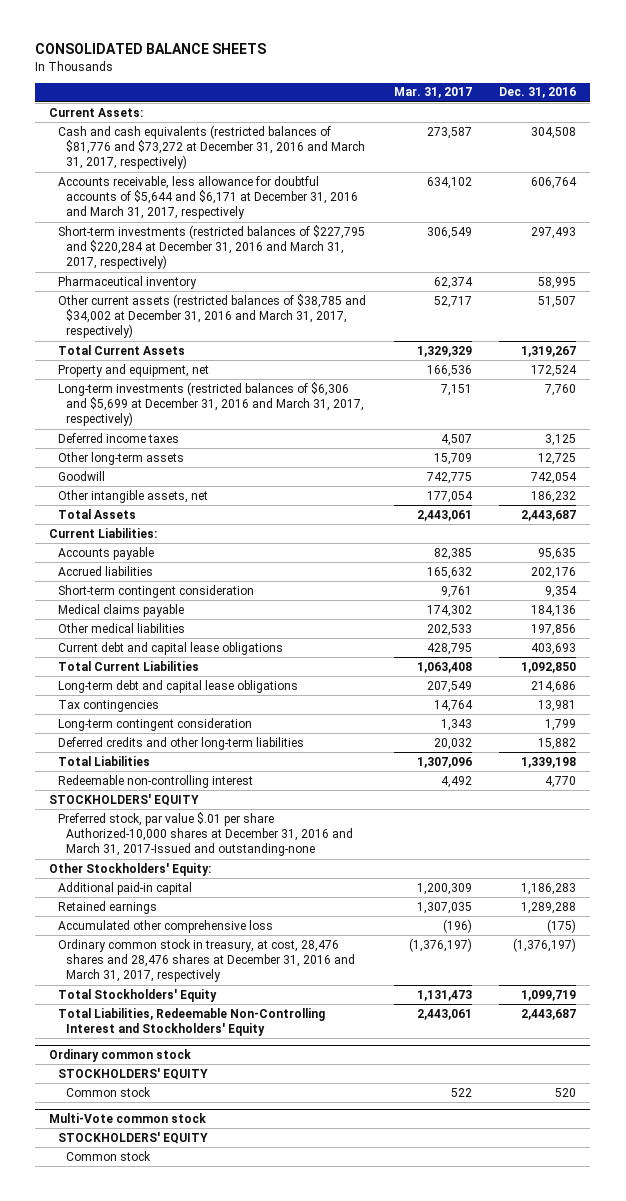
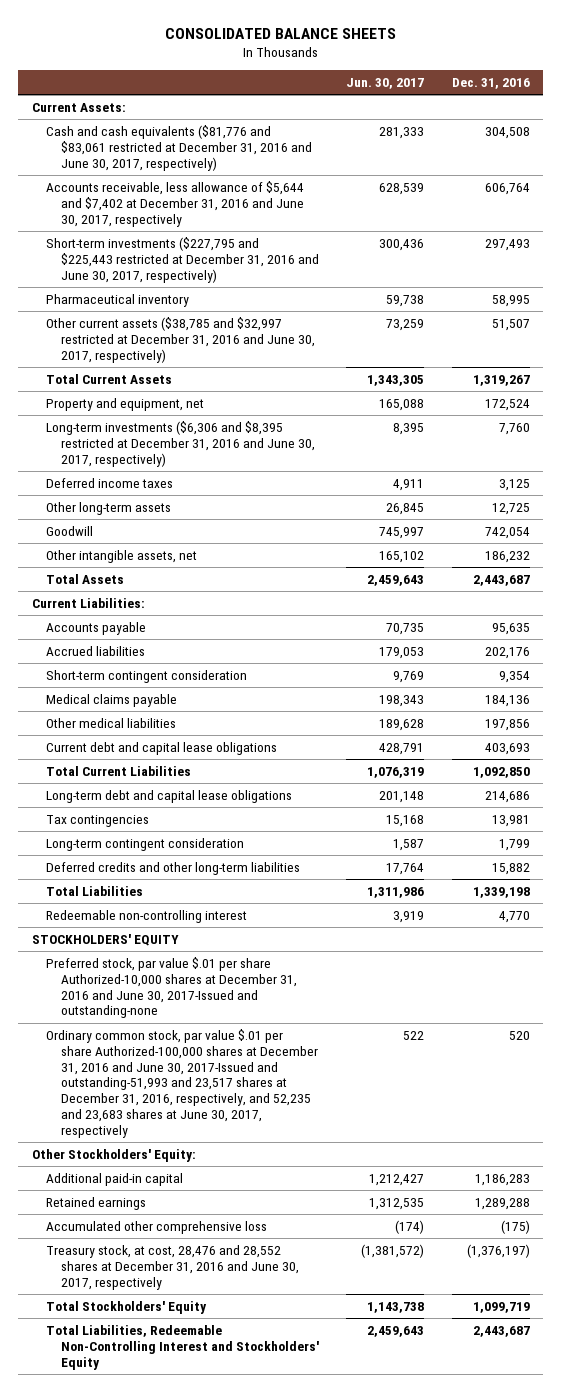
[393,87,472,99] Mar. 31, 2017 -> none
none -> [346,77,425,89] Jun. 30, 2017
[57,124,366,170] Cash and cash equivalents (restricted balances of $81,776 and $73,272 at December 31, 2016 and March 31, 2017, respectively) -> [46,124,312,171] Cash and cash equivalents ($81,776 and $83,061 restricted at December 31, 2016 and June 30, 2017, respectively)
[57,175,359,220] Accounts receivable, less allowance for doubtful accounts of $5,644 and $6,171 at December 31, 2016 and March 31, 2017, respectively -> [46,180,305,227] Accounts receivable, less allowance of $5,644 and $7,402 at December 31, 2016 and June 30, 2017, respectively
[57,224,365,270] Short-term investments (restricted balances of $227,795 and $220,284 at December 31, 2016 and March 31, 2017, respectively) -> [46,236,319,283] Short-term investments ($227,795 and $225,443 restricted at December 31, 2016 and June 30, 2017, respectively)
[57,293,366,339] Other current assets (restricted balances of $38,785 and $34,002 at December 31, 2016 and March 31, 2017, respectively) -> [46,316,315,363] Other current assets ($38,785 and $32,997 restricted at December 31, 2016 and June 30, 2017, respectively)
[57,381,365,427] Long-term investments (restricted balances of $6,306 and $5,699 at December 31, 2016 and March 31, 2017, respectively) -> [46,420,315,467] Long-term investments ($6,306 and $8,395 restricted at December 31, 2016 and June 30, 2017, respectively)
[57,811,354,857] Preferred stock, par value $.01 per share Authorized-10,000 shares at December 31, 2016 and March 31, 2017-Issued and outstanding-none -> [46,956,297,1019] Preferred stock, par value $.01 per share Authorized-10,000 shares at December 31, 2016 and June 30, 2017-Issued and outstanding-none
none -> [46,1028,318,1139] Ordinary common stock, par value $.01 per share Authorized-100,000 shares at December 31, 2016 and June 30, 2017-Issued and outstanding-51,993 and 23,517 shares at December 31, 2016, respectively, and 52,235 and 23,683 shares at June 30, 2017, respectively
[57,938,356,983] Ordinary common stock in treasury, at cost, 28,476 shares and 28,476 shares at December 31, 2016 and March 31, 2017, respectively -> [46,1244,299,1290] Treasury stock, at cost, 28,476 and 28,552 shares at December 31, 2016 and June 30, 2017, respectively
[49,1049,192,1063] Ordinary common stock -> none
[57,1067,208,1080] STOCKHOLDERS' EQUITY -> none
[66,1086,152,1097] Common stock -> none
[49,1113,207,1124] Multi-Vote common stock -> none
[57,1131,208,1144] STOCKHOLDERS' EQUITY -> none
[66,1150,152,1161] Common stock -> none

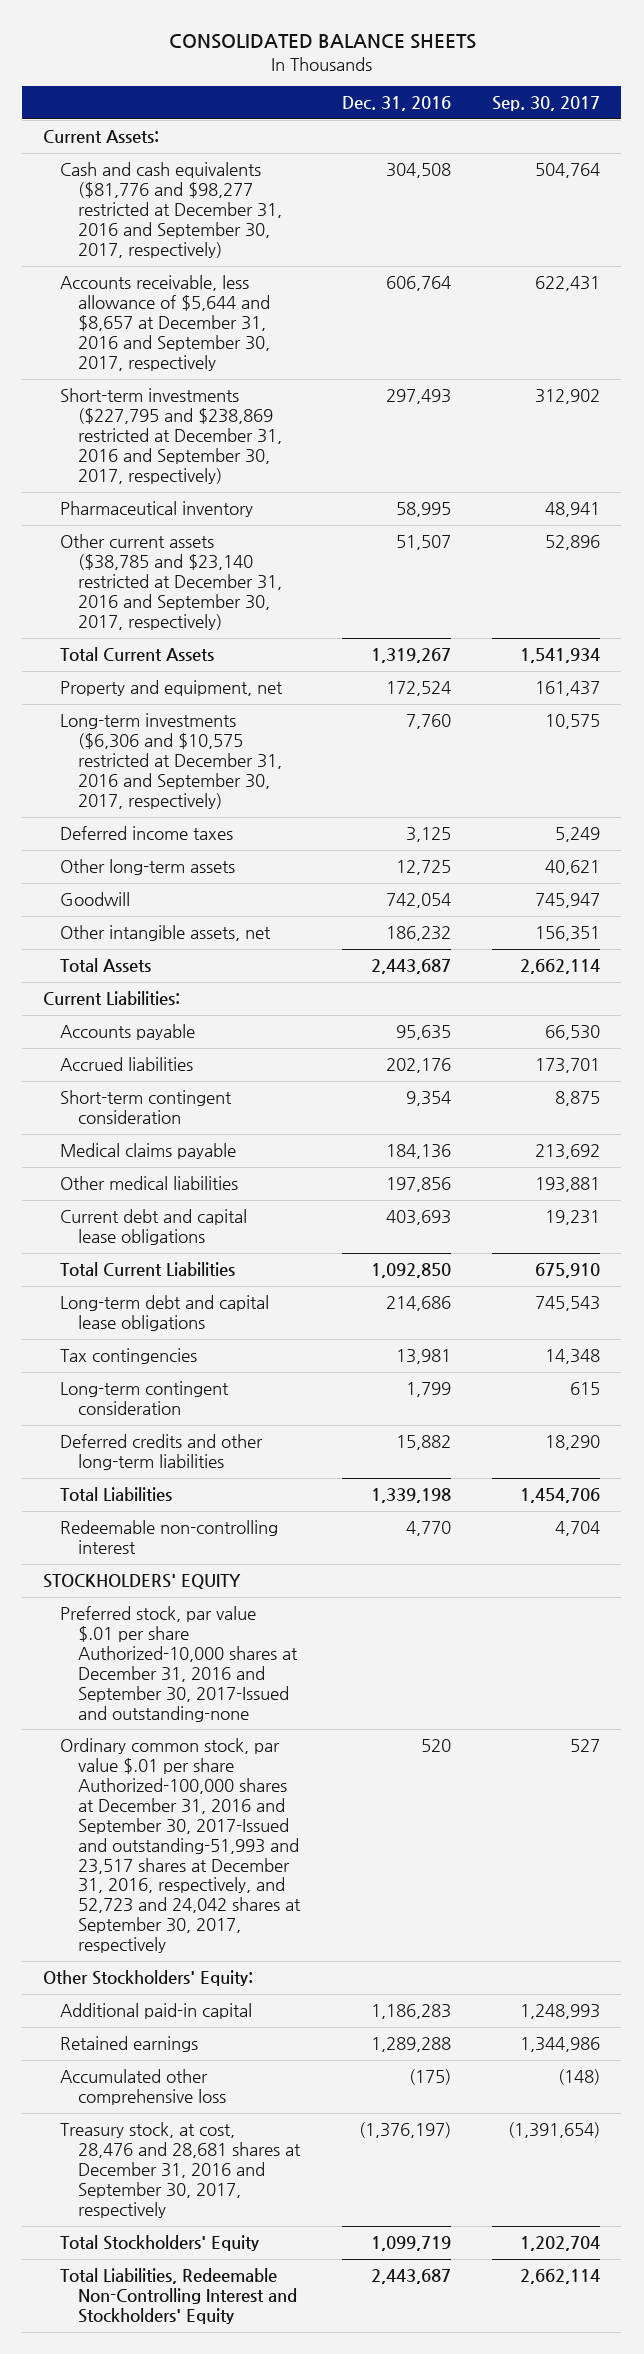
[346,77,425,89] Jun. 30, 2017 -> none
none -> [492,96,601,112] Sep. 30, 2017
[46,124,312,171] Cash and cash equivalents ($81,776 and $83,061 restricted at December 31, 2016 and June 30, 2017, respectively) -> [60,162,282,258] Cash and cash equivalents ($81,776 and $98,277 restricted at December 31, 2016 and September 30, 2017, respectively)
[46,180,305,227] Accounts receivable, less allowance of $5,644 and $7,402 at December 31, 2016 and June 30, 2017, respectively -> [60,275,270,371] Accounts receivable, less allowance of $5,644 and $8,657 at December 31, 2016 and September 30, 2017, respectively
[46,236,319,283] Short-term investments ($227,795 and $225,443 restricted at December 31, 2016 and June 30, 2017, respectively) -> [60,388,282,484] Short-term investments ($227,795 and $238,869 restricted at December 31, 2016 and September 30, 2017, respectively)
[46,316,315,363] Other current assets ($38,785 and $32,997 restricted at December 31, 2016 and June 30, 2017, respectively) -> [60,534,282,630] Other current assets ($38,785 and $23,140 restricted at December 31, 2016 and September 30, 2017, respectively)
[46,420,315,467] Long-term investments ($6,306 and $8,395 restricted at December 31, 2016 and June 30, 2017, respectively) -> [60,713,282,809] Long-term investments ($6,306 and $10,575 restricted at December 31, 2016 and September 30, 2017, respectively)
[46,956,297,1019] Preferred stock, par value $.01 per share Authorized-10,000 shares at December 31, 2016 and June 30, 2017-Issued and outstanding-none -> [60,1606,298,1722] Preferred stock, par value $.01 per share Authorized-10,000 shares at December 31, 2016 and September 30, 2017-Issued and outstanding-none
[46,1028,318,1139] Ordinary common stock, par value $.01 per share Authorized-100,000 shares at December 31, 2016 and June 30, 2017-Issued and outstanding-51,993 and 23,517 shares at December 31, 2016, respectively, and 52,235 and 23,683 shares at June 30, 2017, respectively -> [60,1738,301,1954] Ordinary common stock, par value $.01 per share Authorized-100,000 shares at December 31, 2016 and September 30, 2017-Issued and outstanding-51,993 and 23,517 shares at December 31, 2016, respectively, and 52,723 and 24,042 shares at September 30, 2017, respectively
[46,1244,299,1290] Treasury stock, at cost, 28,476 and 28,552 shares at December 31, 2016 and June 30, 2017, respectively -> [60,2122,301,2218] Treasury stock, at cost, 28,476 and 28,681 shares at December 31, 2016 and September 30, 2017, respectively

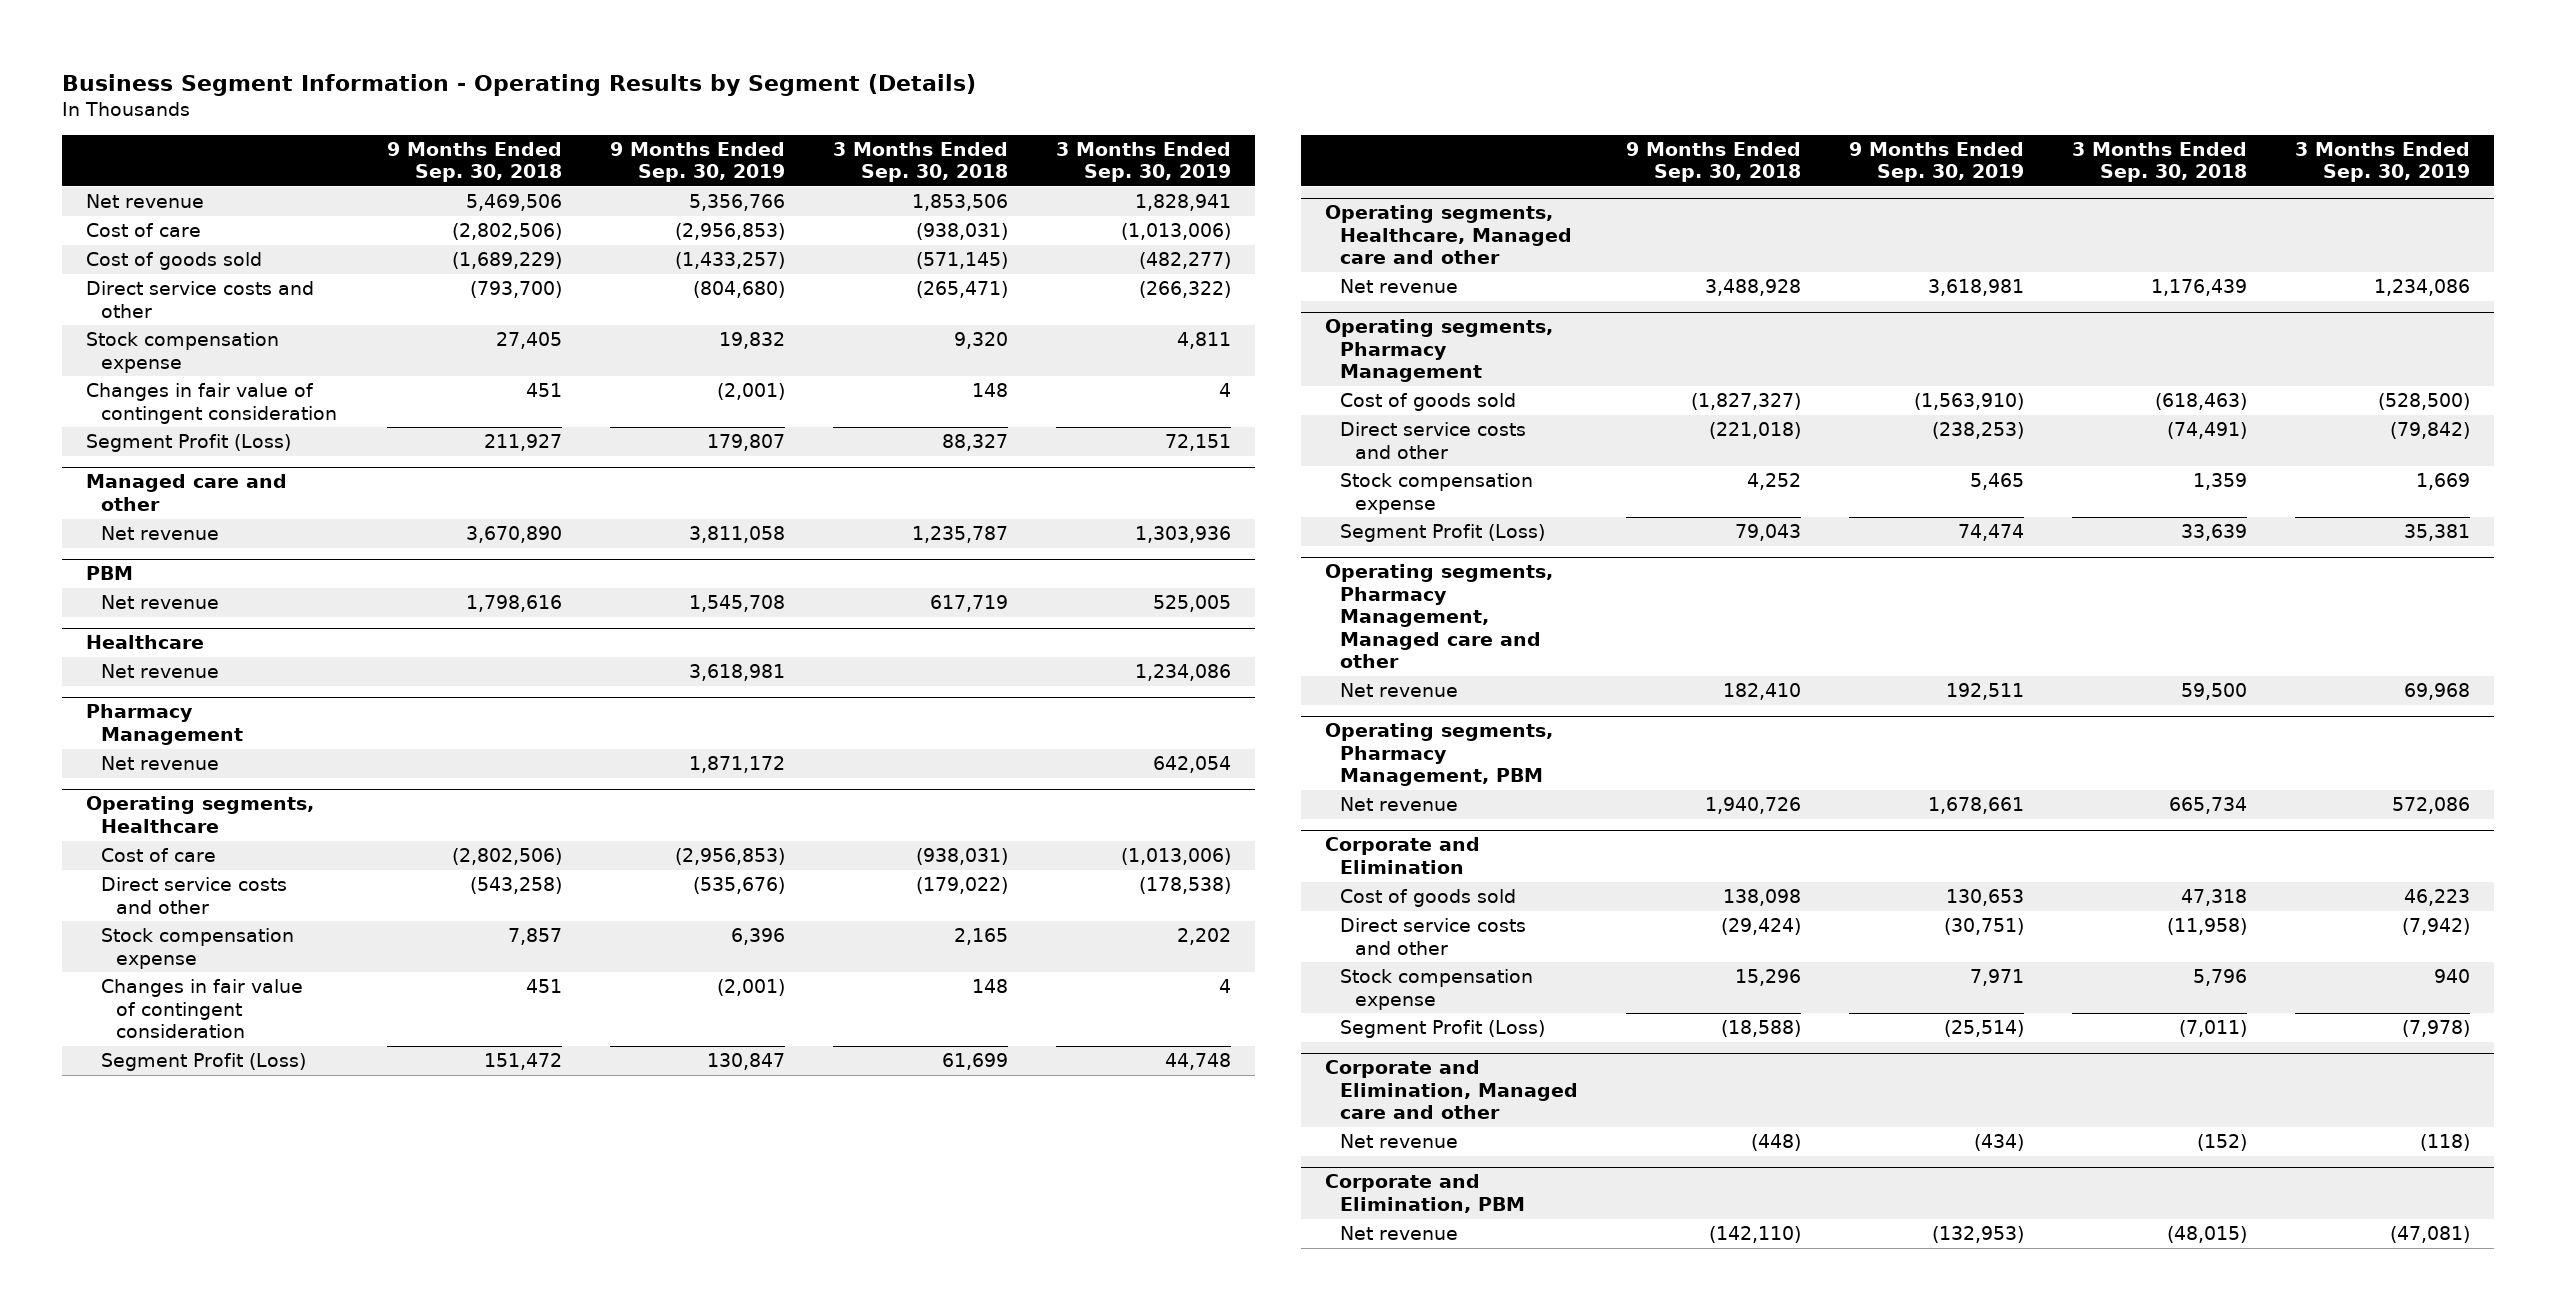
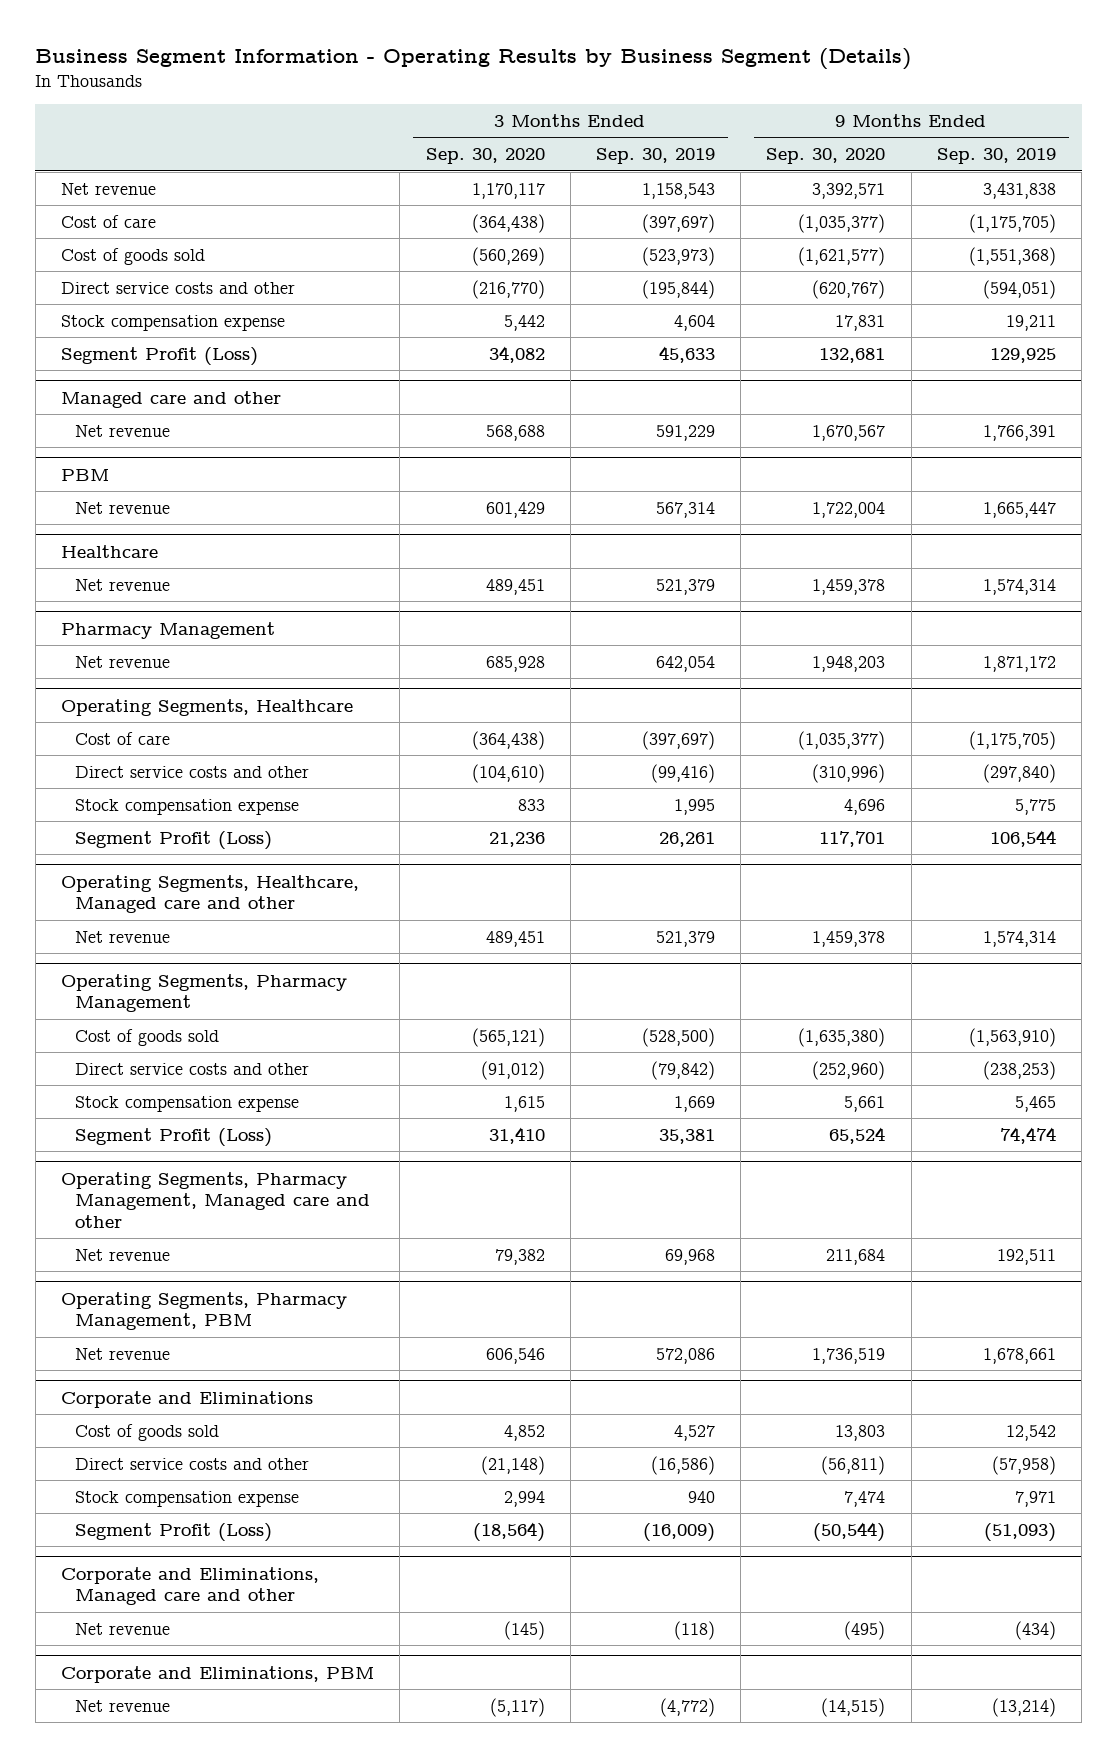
[61,73,976,96] Business Segment Information - Operating Results by Segment (Details) -> [35,47,912,70] Business Segment Information - Operating Results by Business Segment (Details)
[386,141,562,183] 9 Months Ended Sep. 30, 2018 -> none
[832,141,1008,183] 3 Months Ended Sep. 30, 2018 -> none
none -> [425,148,545,165] Sep. 30, 2020
none -> [766,148,886,165] Sep. 30, 2020
[85,383,338,424] Changes in fair value of contingent consideration -> none
[688,194,785,212] 5,356,766 -> [982,182,1056,199] 3,431,838
[1134,194,1231,212] 1,828,941 -> [641,182,715,199] 1,158,543
[674,223,785,241] (2,956,853) -> [968,213,1056,233] (1,175,705)
[1120,223,1231,241] (1,013,006) -> [641,213,715,233] (397,697)
[674,252,785,270] (1,433,257) -> [968,246,1056,266] (1,551,368)
[1138,252,1231,270] (482,277) -> [641,246,715,266] (523,973)
[692,281,785,299] (804,680) -> [982,279,1056,299] (594,051)
[1138,281,1231,299] (266,322) -> [641,279,715,299] (195,844)
[718,332,785,350] 19,832 -> [1005,314,1056,331] 19,211
[1176,332,1231,350] 4,811 -> [673,314,715,331] 4,604
[706,434,785,452] 179,807 -> [989,347,1056,363] 129,925
[1164,434,1231,452] 72,151 -> [658,345,715,363] 45,633
[688,526,785,544] 3,811,058 -> [982,424,1056,441] 1,766,391
[1134,526,1231,544] 1,303,936 -> [655,424,715,441] 591,229
[688,595,785,613] 1,545,708 -> [982,501,1056,518] 1,665,447
[1152,595,1231,613] 525,005 -> [655,501,715,518] 567,314
[688,664,785,682] 3,618,981 -> [982,578,1056,595] 1,574,314
[1134,664,1231,682] 1,234,086 -> [655,578,715,595] 521,379
[101,979,304,1039] Changes in fair value of contingent consideration -> none
[85,796,314,833] Operating segments, Healthcare -> [61,698,354,716] Operating Segments, Healthcare
[674,848,785,866] (2,956,853) -> [968,730,1056,750] (1,175,705)
[1120,848,1231,866] (1,013,006) -> [641,730,715,750] (397,697)
[692,877,785,895] (535,676) -> [982,763,1056,783] (297,840)
[1138,877,1231,895] (178,538) -> [650,763,715,783] (99,416)
[730,928,785,946] 6,396 -> [1014,798,1056,815] 5,775
[1176,928,1231,946] 2,202 -> [673,798,715,815] 1,995
[706,1053,785,1071] 130,847 -> [989,829,1056,847] 106,544
[1164,1053,1231,1071] 44,748 -> [658,831,715,847] 26,261
[1325,205,1573,265] Operating segments, Healthcare, Managed care and other -> [61,874,360,914] Operating Segments, Healthcare, Managed care and other
[1927,279,2024,297] 3,618,981 -> [982,930,1056,947] 1,574,314
[2373,279,2470,297] 1,234,086 -> [655,930,715,947] 521,379
[1325,319,1554,383] Operating segments, Pharmacy Management -> [61,973,348,1013] Operating Segments, Pharmacy Management
[1325,564,1554,669] Operating segments, Pharmacy Management, Managed care and other -> [61,1171,370,1228] Operating Segments, Pharmacy Management, Managed care and other
[1325,723,1554,787] Operating segments, Pharmacy Management, PBM -> [61,1291,348,1331] Operating Segments, Pharmacy Management, PBM
[1325,837,1481,874] Corporate and Elimination -> [61,1390,314,1408] Corporate and Eliminations
[1945,889,2024,907] 130,653 -> [1005,1424,1056,1441] 12,542
[2403,889,2470,907] 46,223 -> [673,1424,715,1441] 4,527
[1943,918,2024,936] (30,751) -> [991,1455,1056,1475] (57,958)
[2401,918,2470,936] (7,942) -> [650,1455,715,1475] (16,586)
[1943,1020,2024,1038] (25,514) -> [983,1522,1056,1542] (51,093)
[2401,1020,2470,1038] (7,978) -> [642,1522,715,1542] (16,009)
[1325,1060,1579,1120] Corporate and Elimination, Managed care and other -> [61,1566,320,1606] Corporate and Eliminations, Managed care and other
[1325,1174,1526,1213] Corporate and Elimination, PBM -> [61,1665,375,1683] Corporate and Eliminations, PBM
[1931,1226,2024,1244] (132,953) -> [991,1697,1056,1717] (13,214)
[2389,1226,2470,1244] (47,081) -> [659,1697,715,1717] (4,772)

